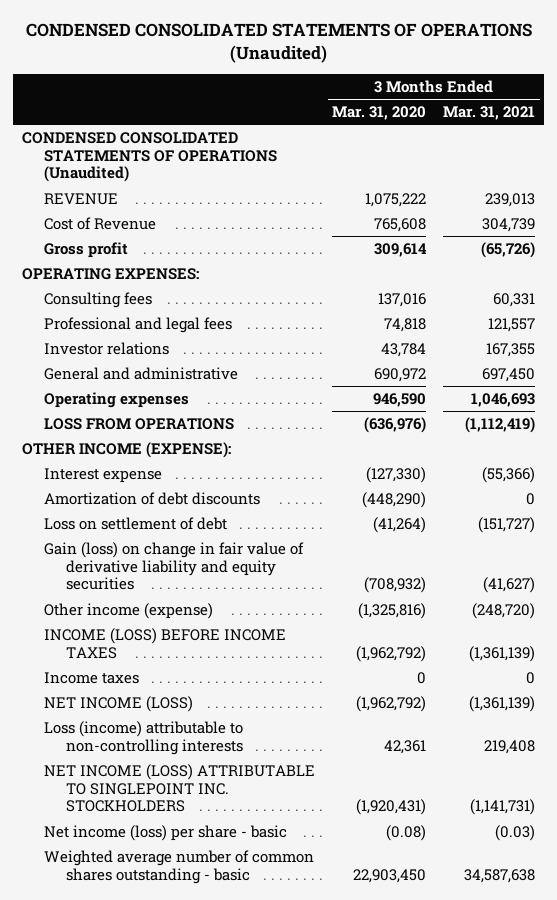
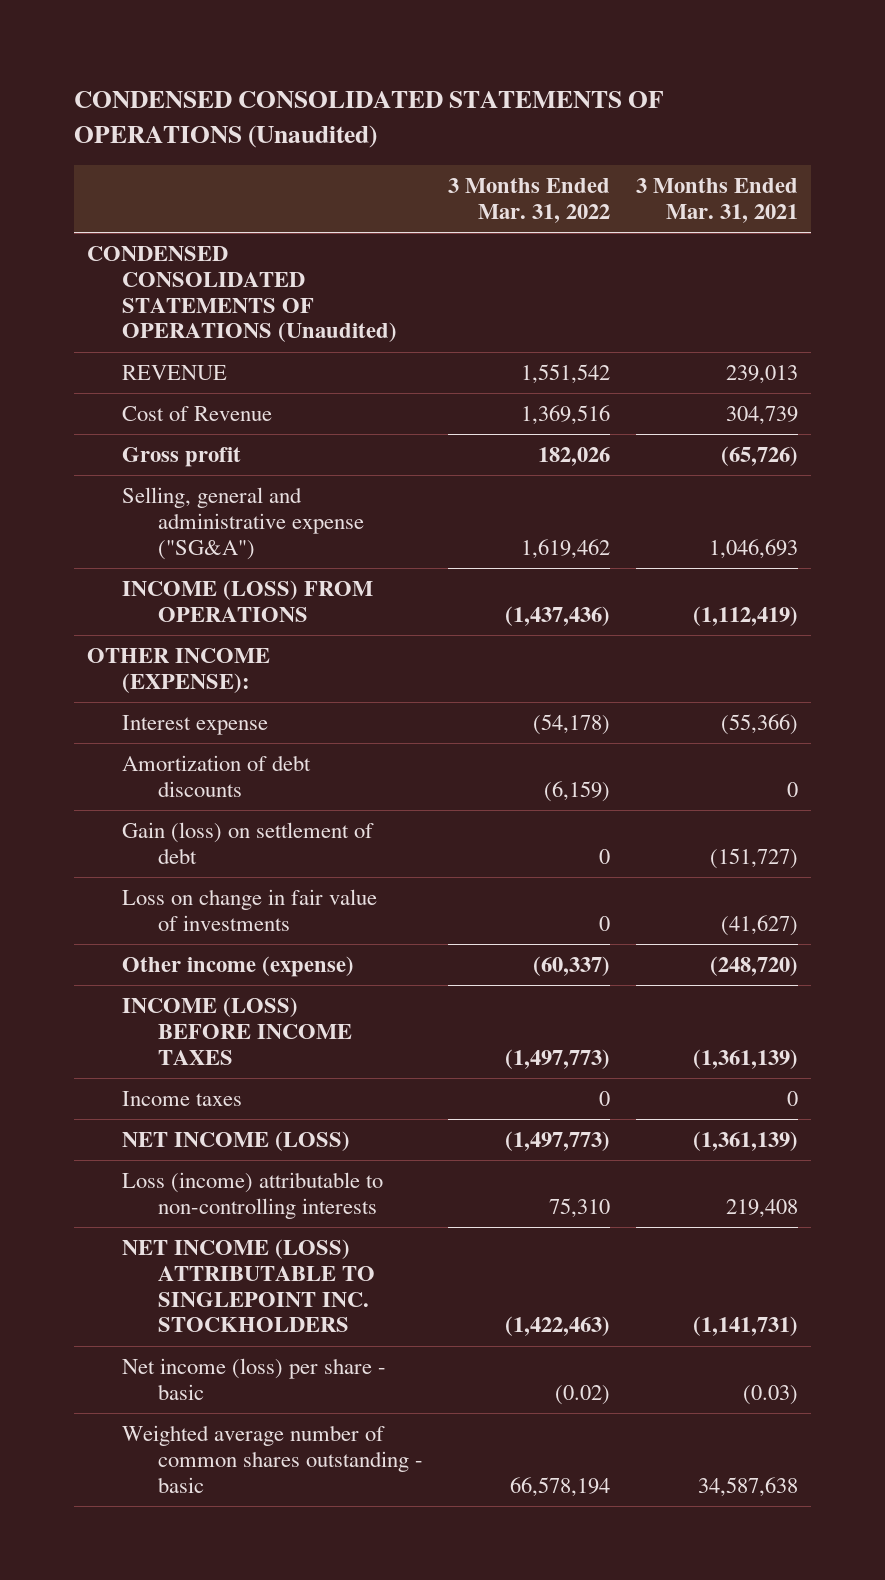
[331,106,426,121] Mar. 31, 2020 -> none
none -> [448,178,611,224] 3 Months Ended Mar. 31, 2022
[21,267,199,280] OPERATING EXPENSES: -> none
[43,291,152,308] Consulting fees -> none
[43,316,232,333] Professional and legal fees -> none
[43,341,169,355] Investor relations -> none
[43,366,238,380] General and administrative -> none
[43,391,189,408] Operating expenses -> [122,487,364,560] Selling, general and administrative expense ("SG&A")
[43,417,234,430] LOSS FROM OPERATIONS -> [122,580,374,622] INCOME (LOSS) FROM OPERATIONS
[43,516,227,530] Loss on settlement of debt -> [122,822,375,864] Gain (loss) on settlement of debt
[43,541,304,591] Gain (loss) on change in fair value of derivative liability and equity securities -> [122,889,378,931] Loss on change in fair value of investments

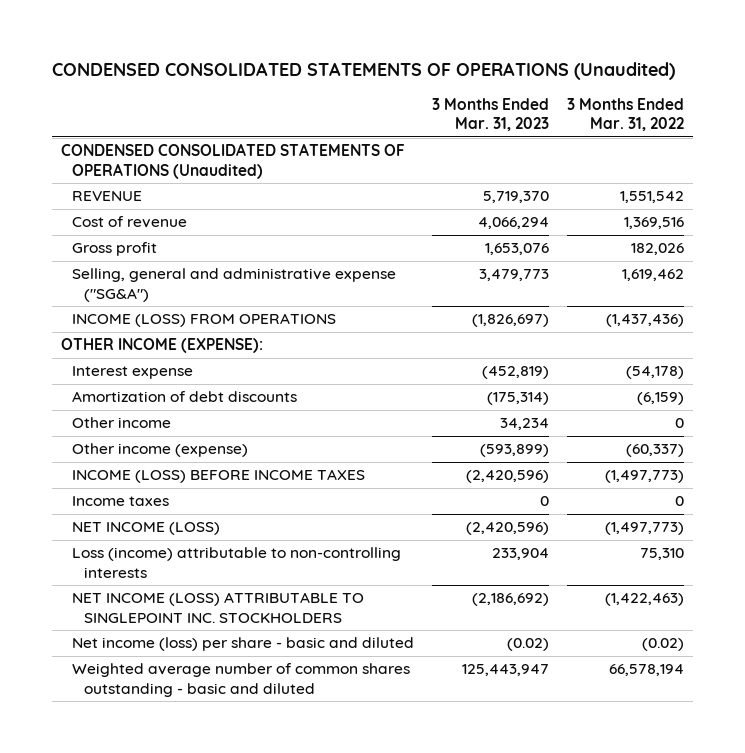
[635,178,798,224] 3 Months Ended Mar. 31, 2021 -> none
none -> [432,98,550,132] 3 Months Ended Mar. 31, 2023
[122,406,273,422] Cost of Revenue -> [72,216,188,229] Cost of revenue
[122,822,375,864] Gain (loss) on settlement of debt -> none
[122,889,378,931] Loss on change in fair value of investments -> none
none -> [72,417,172,429] Other income
[122,1358,387,1400] Net income (loss) per share - basic -> [72,637,415,652] Net income (loss) per share - basic and diluted
[122,1425,423,1493] Weighted average number of common shares outstanding - basic -> [72,663,411,697] Weighted average number of common shares outstanding - basic and diluted

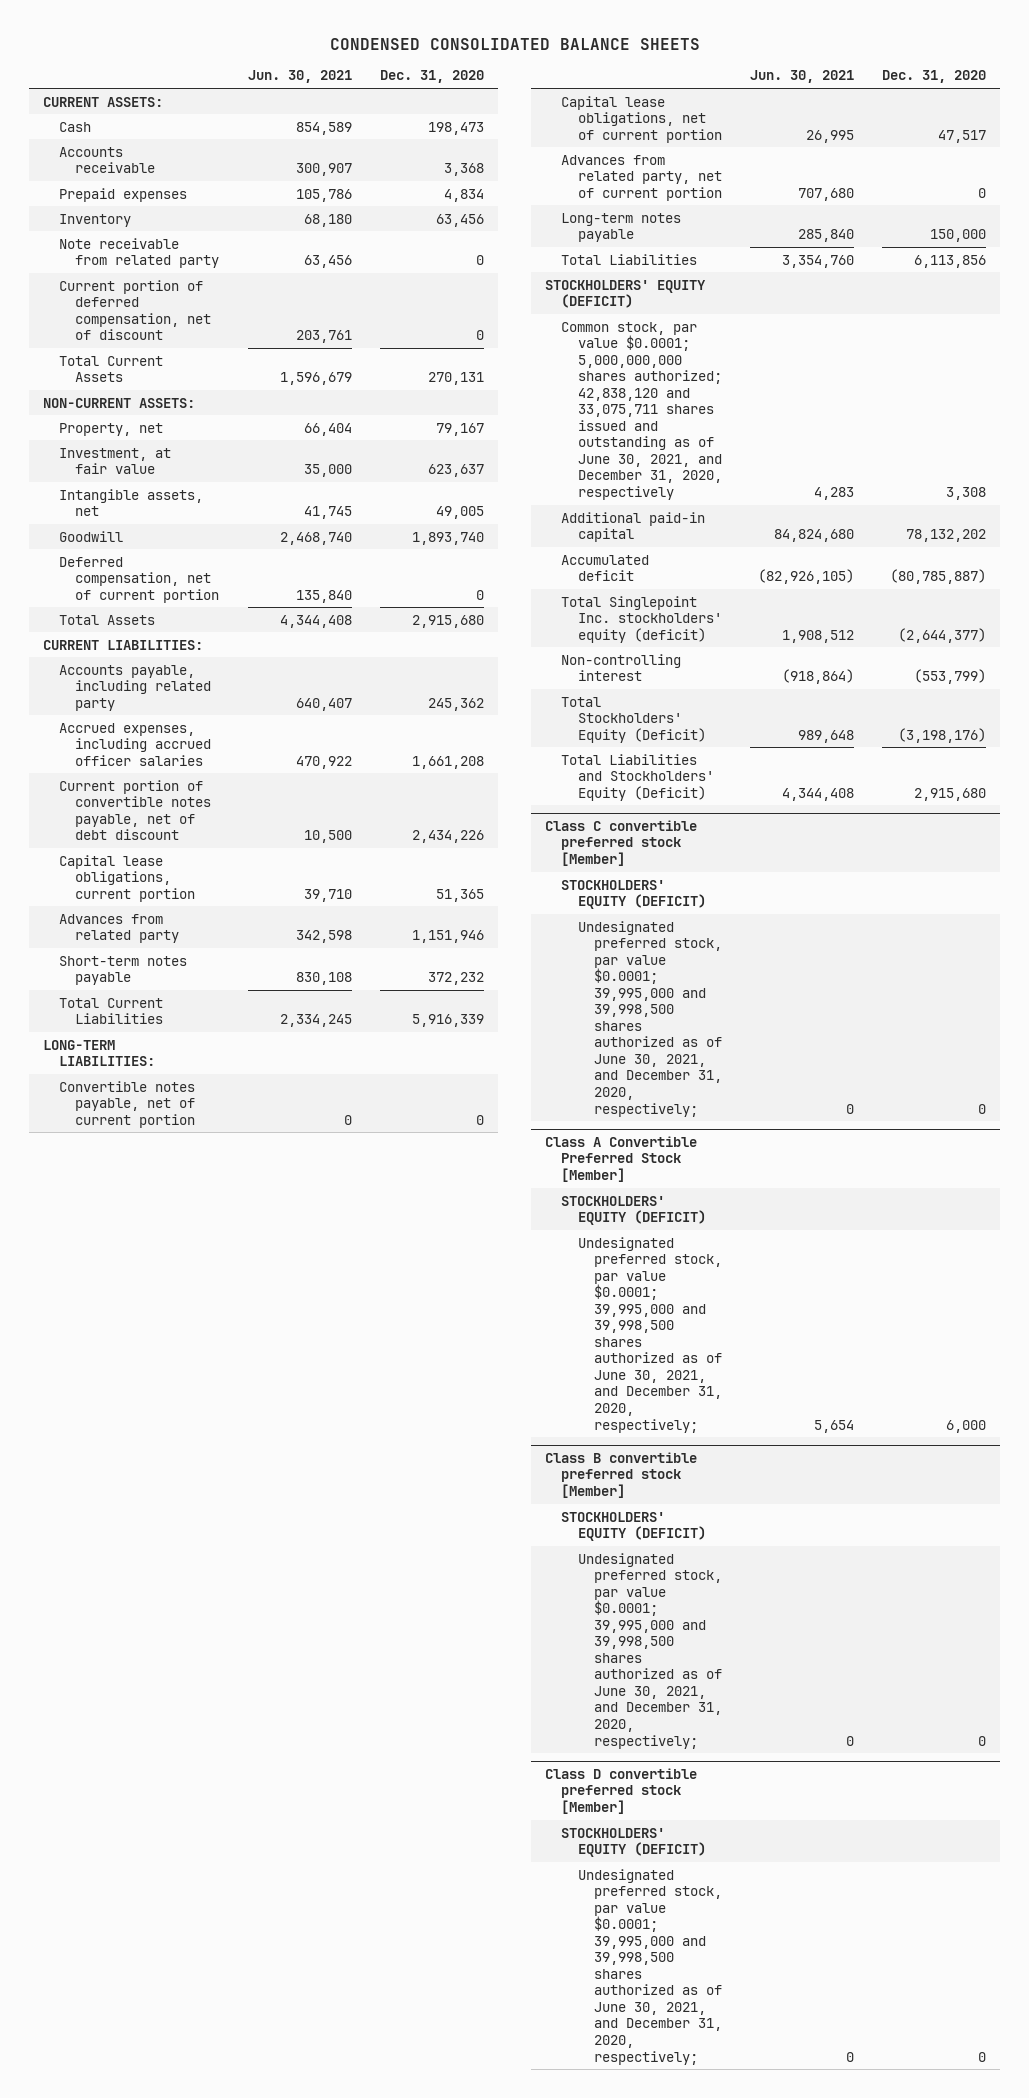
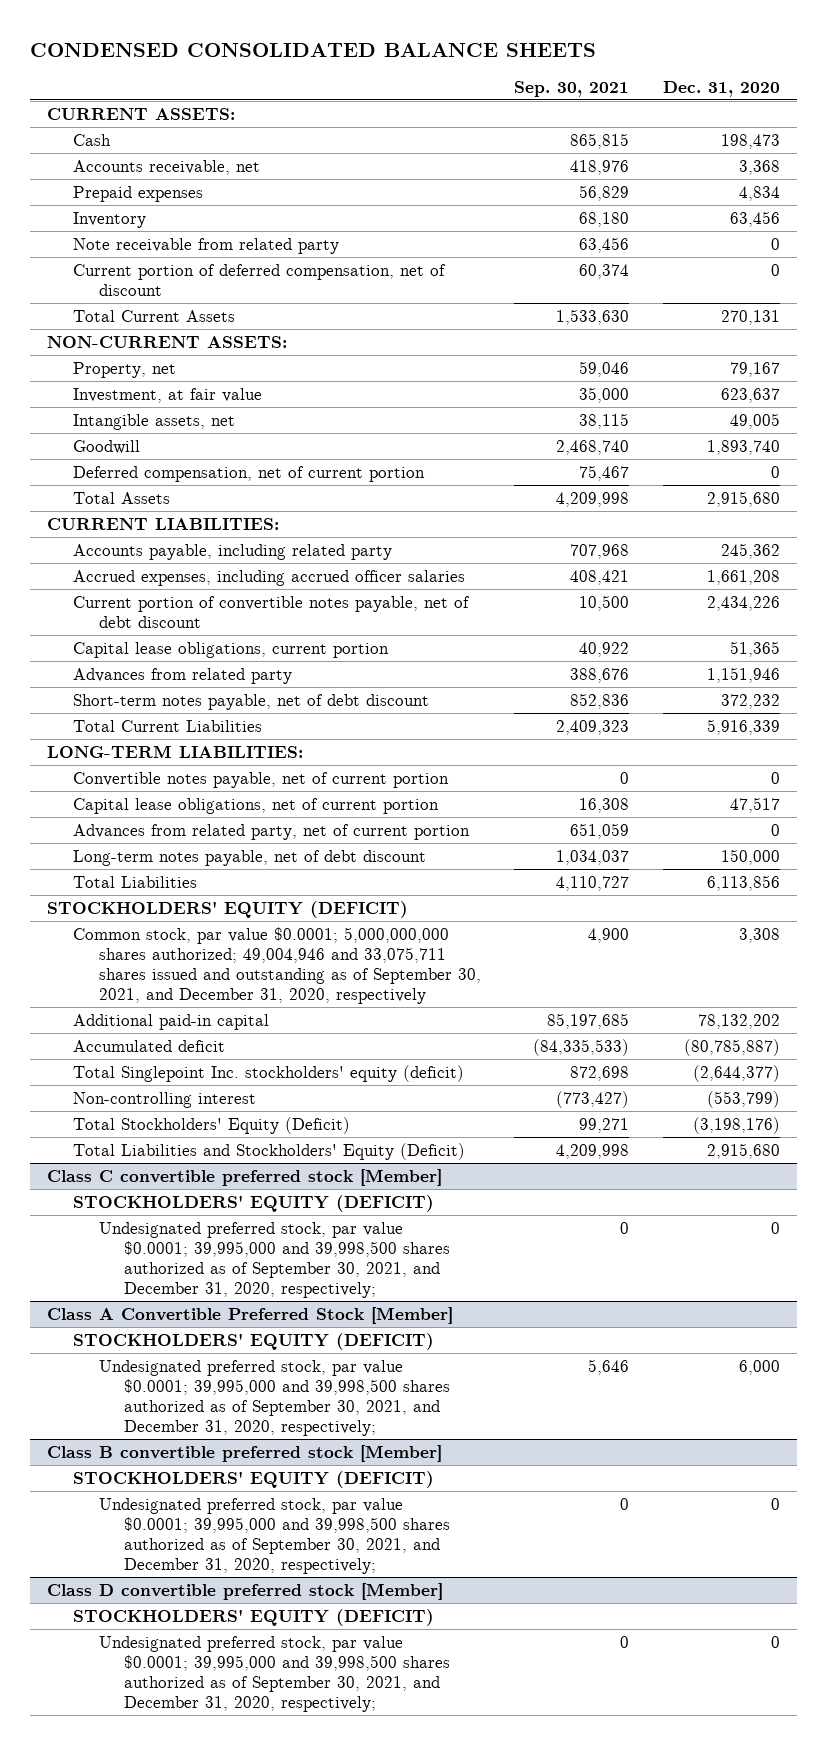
[247,70,352,84] Jun. 30, 2021 -> none
none -> [514,81,630,98] Sep. 30, 2021
[59,146,156,174] Accounts receivable -> [72,159,260,175] Accounts receivable, net
[59,955,188,986] Short-term notes payable -> [72,693,429,710] Short-term notes payable, net of debt discount
[561,212,682,243] Long-term notes payable -> [72,849,426,866] Long-term notes payable, net of debt discount
[561,321,722,500] Common stock, par value $0.0001; 5,000,000,000 shares authorized; 42,838,120 and 33,075,711 shares issued and outstanding as of June 30, 2021, and December 31, 2020, respectively -> [72,926,481,1004] Common stock, par value $0.0001; 5,000,000,000 shares authorized; 49,004,946 and 33,075,711 shares issued and outstanding as of September 30, 2021, and December 31, 2020, respectively
[577,920,722,1117] Undesignated preferred stock, par value $0.0001; 39,995,000 and 39,998,500 shares authorized as of June 30, 2021, and December 31, 2020, respectively; -> [98,1221,451,1298] Undesignated preferred stock, par value $0.0001; 39,995,000 and 39,998,500 shares authorized as of September 30, 2021, and December 31, 2020, respectively;
[577,1236,722,1433] Undesignated preferred stock, par value $0.0001; 39,995,000 and 39,998,500 shares authorized as of June 30, 2021, and December 31, 2020, respectively; -> [98,1359,451,1436] Undesignated preferred stock, par value $0.0001; 39,995,000 and 39,998,500 shares authorized as of September 30, 2021, and December 31, 2020, respectively;
[577,1552,722,1749] Undesignated preferred stock, par value $0.0001; 39,995,000 and 39,998,500 shares authorized as of June 30, 2021, and December 31, 2020, respectively; -> [98,1497,451,1574] Undesignated preferred stock, par value $0.0001; 39,995,000 and 39,998,500 shares authorized as of September 30, 2021, and December 31, 2020, respectively;
[577,1868,722,2065] Undesignated preferred stock, par value $0.0001; 39,995,000 and 39,998,500 shares authorized as of June 30, 2021, and December 31, 2020, respectively; -> [98,1635,451,1712] Undesignated preferred stock, par value $0.0001; 39,995,000 and 39,998,500 shares authorized as of September 30, 2021, and December 31, 2020, respectively;

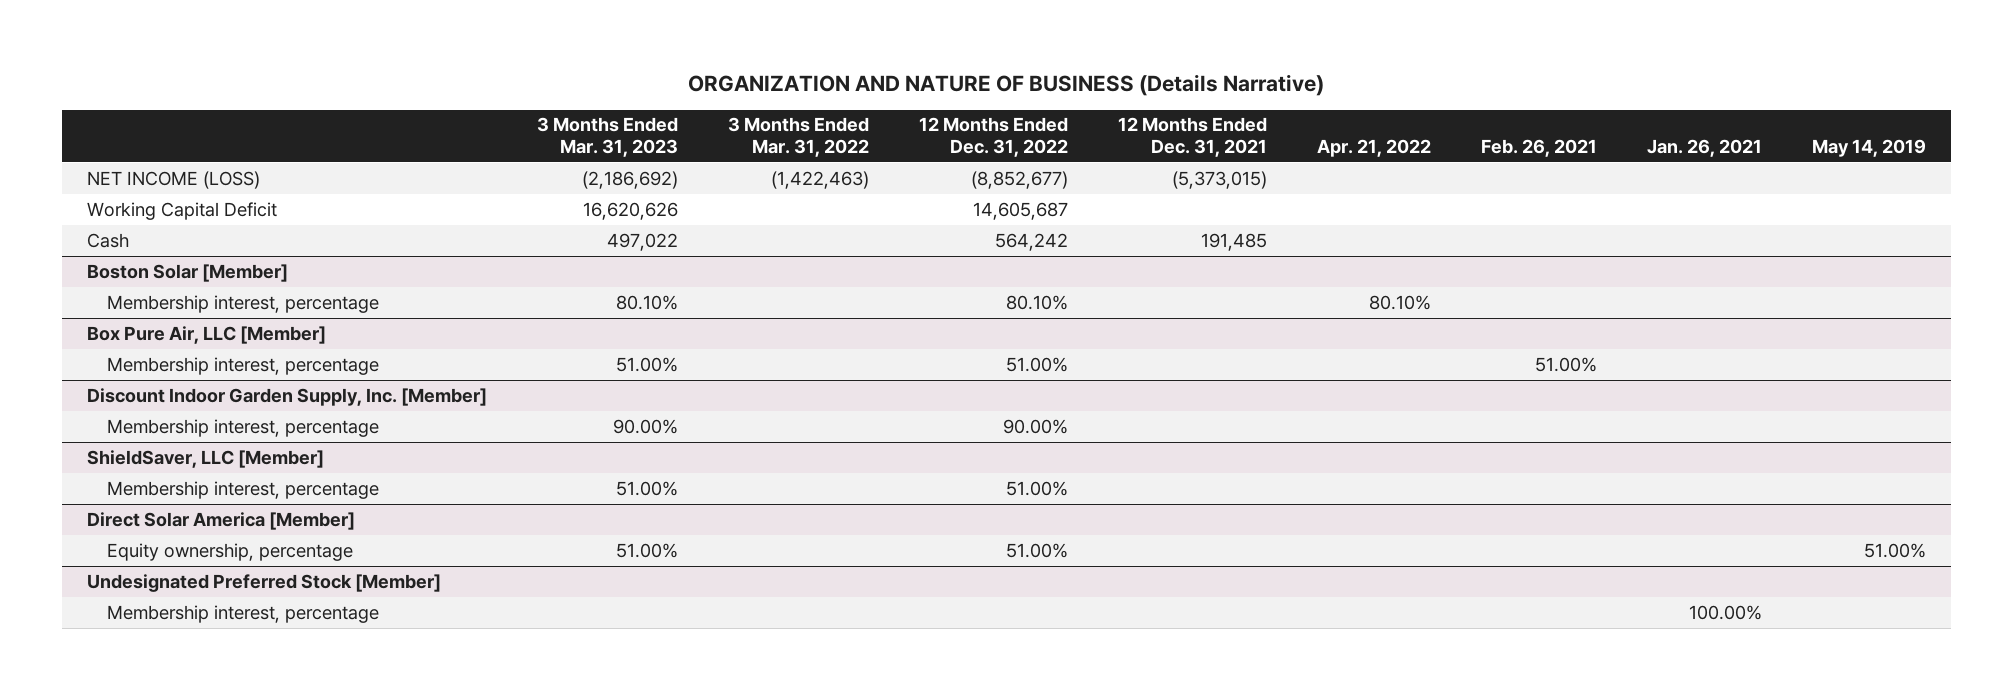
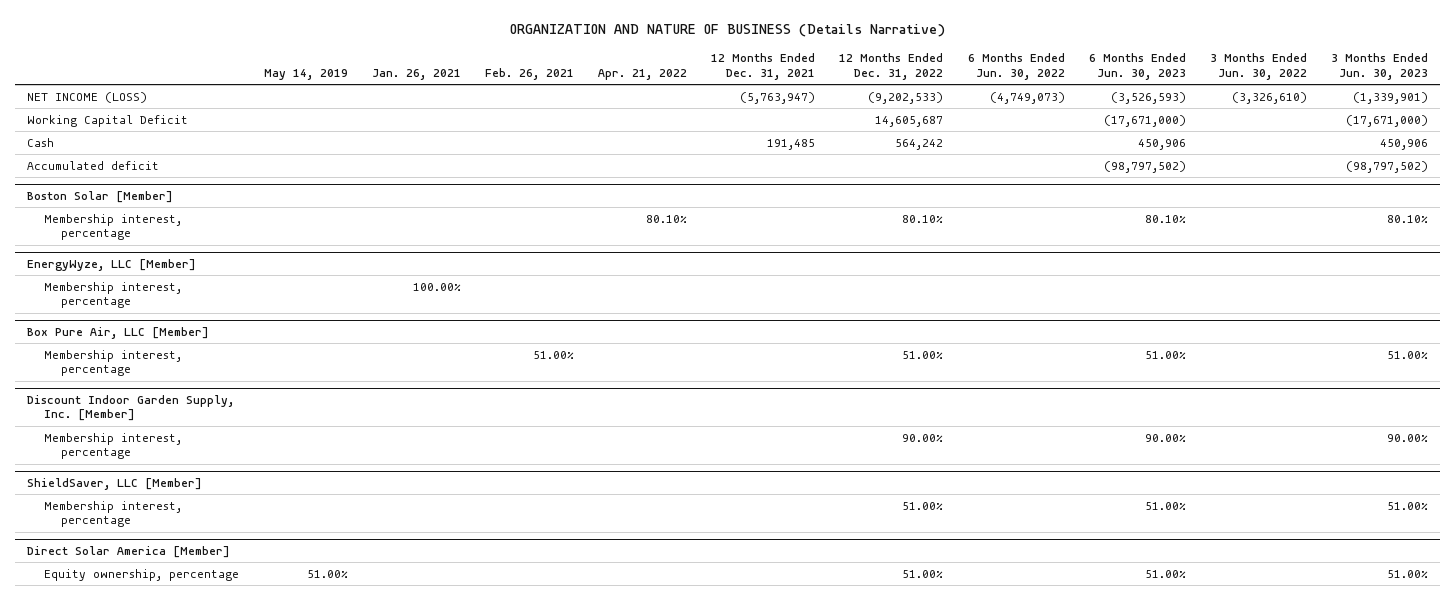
[537,117,679,157] 3 Months Ended Mar. 31, 2023 -> none
[727,117,869,157] 3 Months Ended Mar. 31, 2022 -> none
none -> [967,53,1065,80] 6 Months Ended Jun. 30, 2022
none -> [1088,53,1186,80] 6 Months Ended Jun. 30, 2023
none -> [1209,53,1307,80] 3 Months Ended Jun. 30, 2022
none -> [1331,53,1429,80] 3 Months Ended Jun. 30, 2023
[970,170,1068,189] (8,852,677) -> [868,91,944,104] (9,202,533)
[1171,170,1267,189] (5,373,015) -> [740,91,816,104] (5,763,947)
none -> [27,160,160,170] Accumulated deficit
none -> [27,258,197,271] EnergyWyze, LLC [Member]
none -> [44,281,183,309] Membership interest, percentage
[87,573,442,592] Undesignated Preferred Stock [Member] -> none
[106,604,379,623] Membership interest, percentage -> none

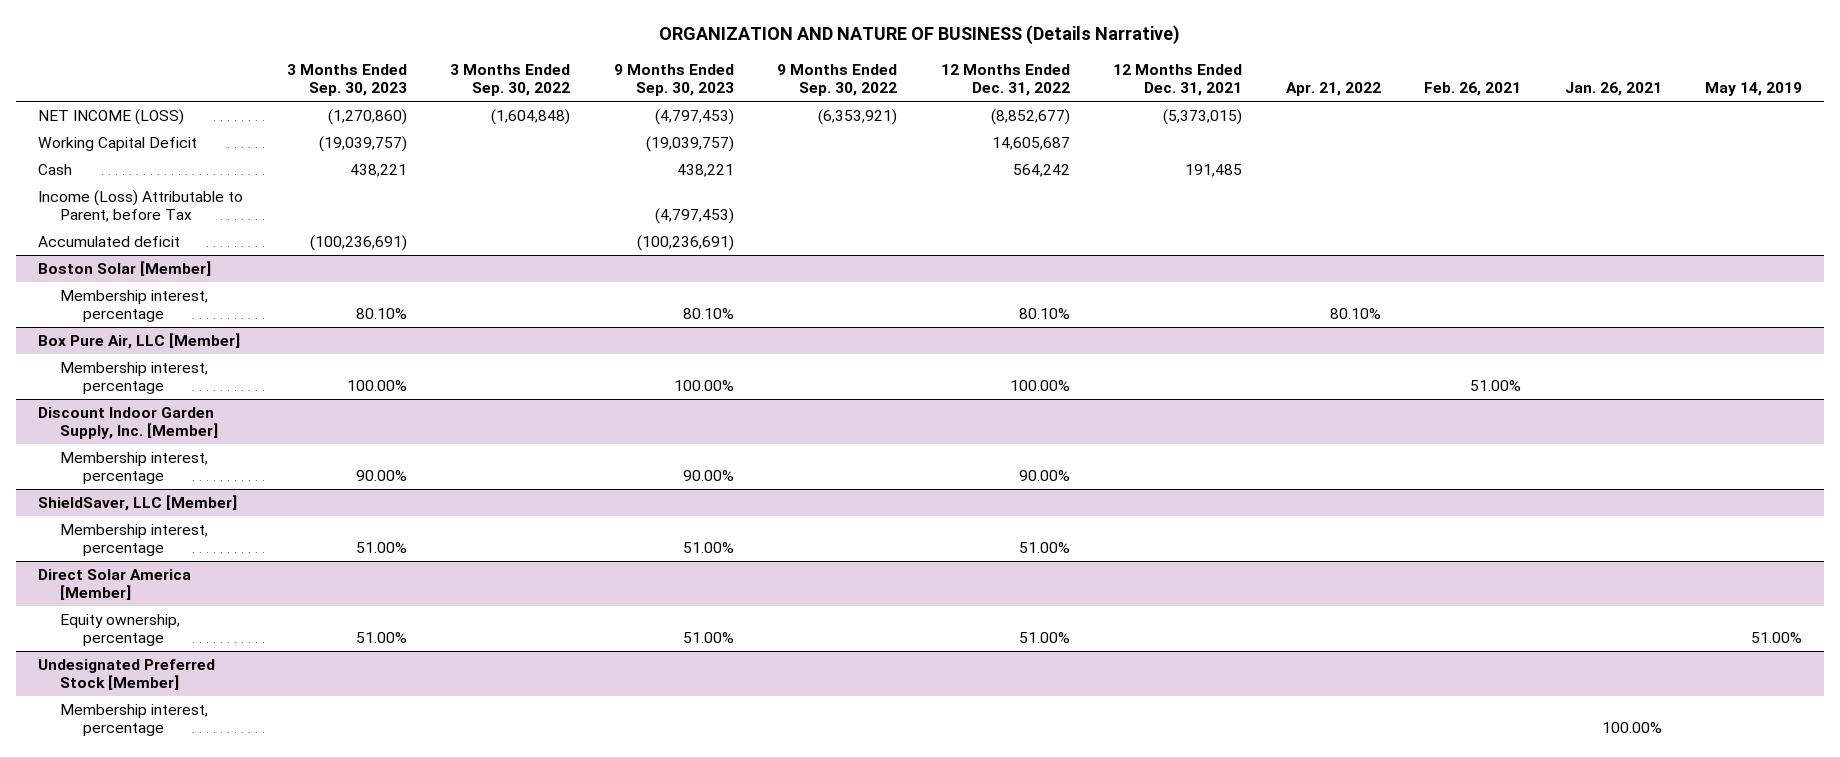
[967,53,1065,80] 6 Months Ended Jun. 30, 2022 -> none
[1088,53,1186,80] 6 Months Ended Jun. 30, 2023 -> none
[1209,53,1307,80] 3 Months Ended Jun. 30, 2022 -> none
[1331,53,1429,80] 3 Months Ended Jun. 30, 2023 -> none
none -> [286,63,407,97] 3 Months Ended Sep. 30, 2023
none -> [450,63,571,97] 3 Months Ended Sep. 30, 2022
none -> [613,63,734,97] 9 Months Ended Sep. 30, 2023
none -> [777,63,898,97] 9 Months Ended Sep. 30, 2022
[740,91,816,104] (5,763,947) -> [1163,108,1243,125] (5,373,015)
[868,91,944,104] (9,202,533) -> [990,108,1070,125] (8,852,677)
none -> [37,189,243,223] Income (Loss) Attributable to Parent, before Tax
[27,258,197,271] EnergyWyze, LLC [Member] -> none
[44,281,183,309] Membership interest, percentage -> none
[902,350,944,359] 51.00% -> [1009,380,1070,392] 100.00%
none -> [37,658,215,691] Undesignated Preferred Stock [Member]
none -> [60,703,209,737] Membership interest, percentage

